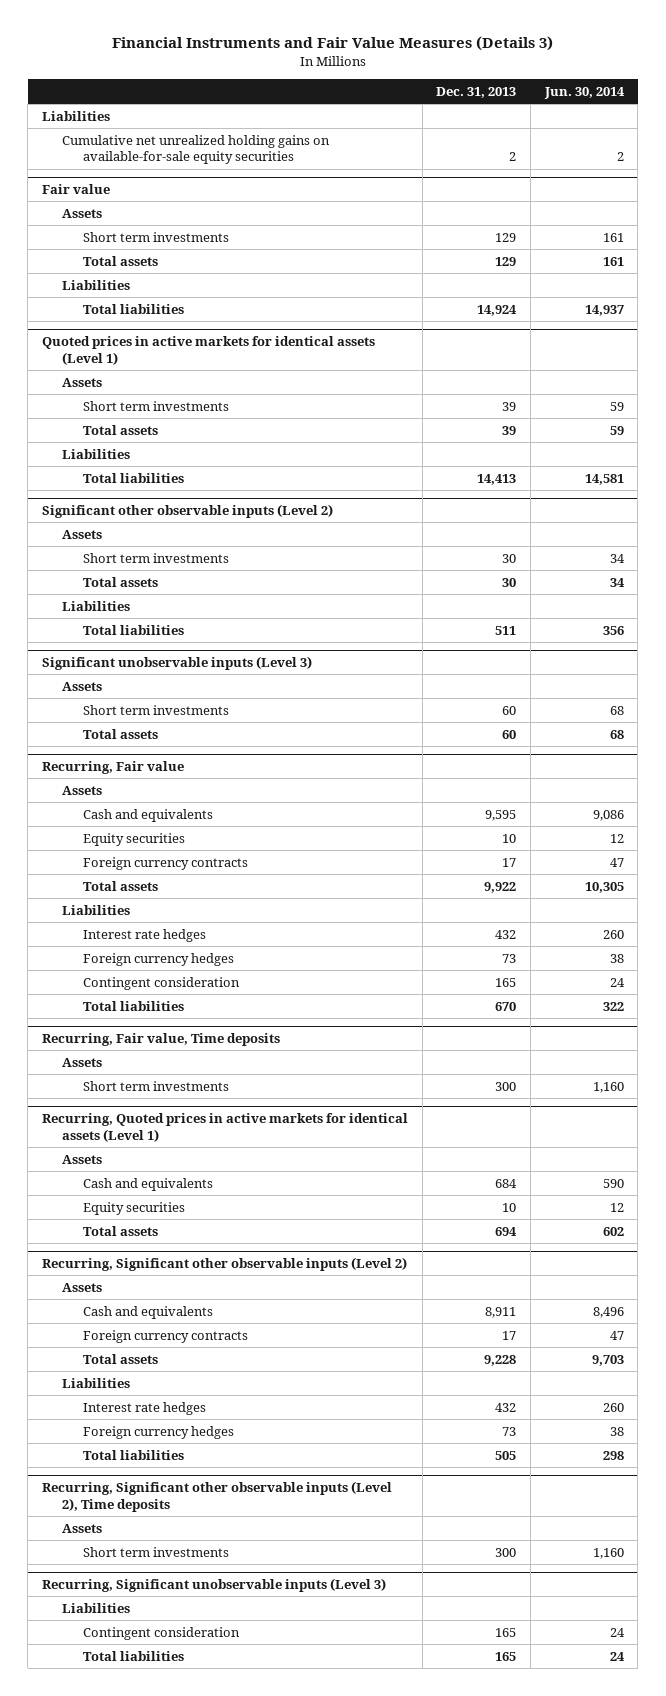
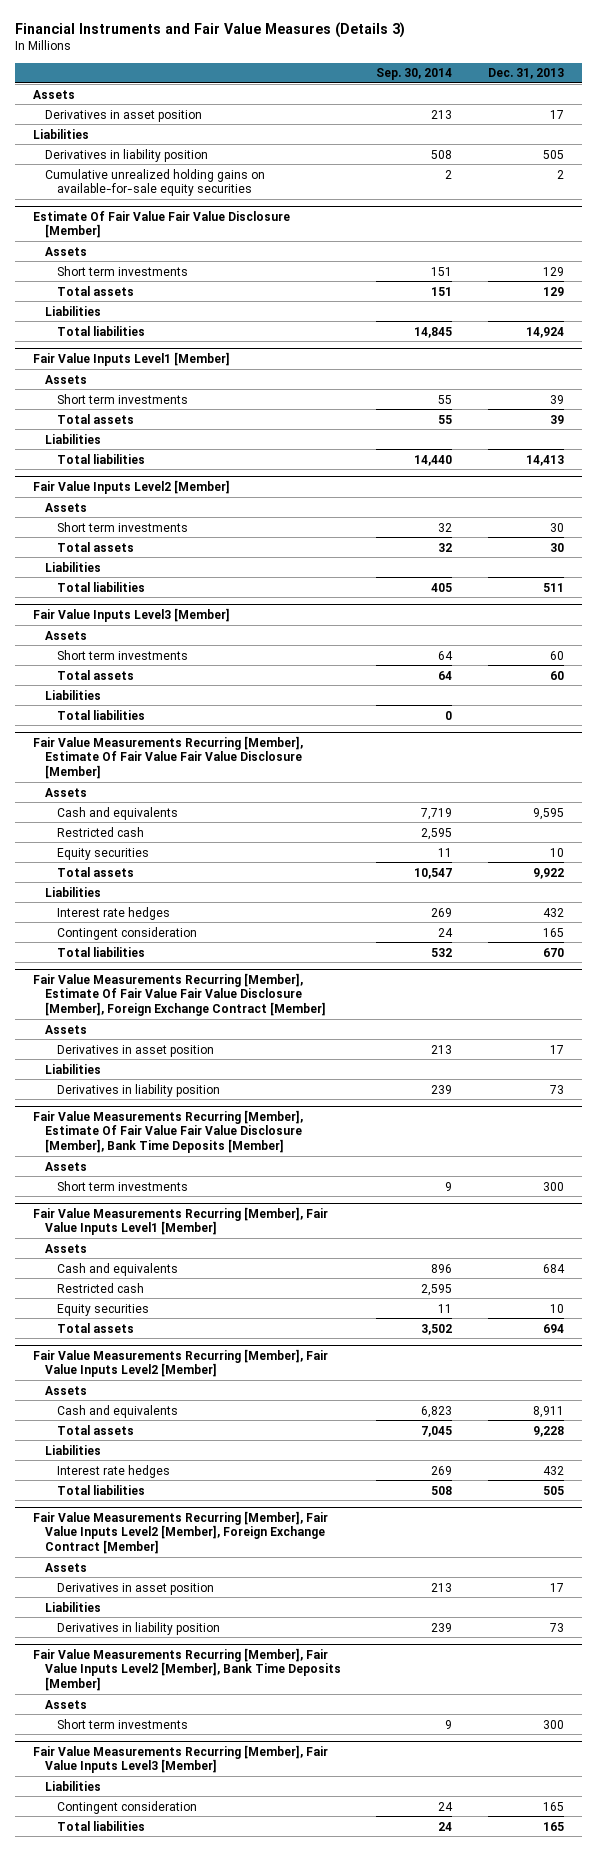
[543,86,625,99] Jun. 30, 2014 -> none
none -> [376,68,453,81] Sep. 30, 2014
none -> [32,89,75,99] Assets
none -> [44,109,202,122] Derivatives in asset position
[42,184,111,195] Fair value -> none
none -> [44,148,208,162] Derivatives in liability position
[62,134,331,165] Cumulative net unrealized holding gains on available-for-sale equity securities -> [44,168,265,197] Cumulative unrealized holding gains on available-for-sale equity securities
none -> [32,210,290,239] Estimate Of Fair Value Fair Value Disclosure [Member]
[42,336,376,365] Quoted prices in active markets for identical assets (Level 1) -> none
none -> [32,351,230,366] Fair Value Inputs Level1 [Member]
[42,504,334,519] Significant other observable inputs (Level 2) -> none
none -> [32,479,230,494] Fair Value Inputs Level2 [Member]
[42,656,313,671] Significant unobservable inputs (Level 3) -> none
none -> [32,607,230,622] Fair Value Inputs Level3 [Member]
[42,761,185,775] Recurring, Fair value -> none
none -> [44,689,101,700] Liabilities
none -> [56,709,145,720] Total liabilities
none -> [32,735,303,779] Fair Value Measurements Recurring [Member], Estimate Of Fair Value Fair Value Disclosure [Member]
none -> [56,826,144,837] Restricted cash
[82,856,248,870] Foreign currency contracts -> none
[82,952,234,966] Foreign currency hedges -> none
[42,1033,281,1047] Recurring, Fair value, Time deposits -> none
none -> [32,972,326,1016] Fair Value Measurements Recurring [Member], Estimate Of Fair Value Fair Value Disclosure [Member], Foreign Exchange Contract [Member]
none -> [56,1044,214,1057] Derivatives in asset position
none -> [44,1063,101,1074] Liabilities
none -> [56,1083,220,1097] Derivatives in liability position
none -> [32,1109,303,1153] Fair Value Measurements Recurring [Member], Estimate Of Fair Value Fair Value Disclosure [Member], Bank Time Deposits [Member]
none -> [44,1161,87,1171] Assets
[42,1113,409,1142] Recurring, Quoted prices in active markets for identical assets (Level 1) -> none
none -> [32,1206,328,1236] Fair Value Measurements Recurring [Member], Fair Value Inputs Level1 [Member]
none -> [56,1282,144,1293] Restricted cash
[42,1257,408,1272] Recurring, Significant other observable inputs (Level 2) -> none
none -> [32,1348,328,1378] Fair Value Measurements Recurring [Member], Fair Value Inputs Level2 [Member]
[82,1329,248,1343] Foreign currency contracts -> none
[82,1425,234,1439] Foreign currency hedges -> none
[42,1481,393,1512] Recurring, Significant other observable inputs (Level 2), Time deposits -> none
none -> [32,1510,328,1554] Fair Value Measurements Recurring [Member], Fair Value Inputs Level2 [Member], Foreign Exchange Contract [Member]
none -> [56,1582,214,1595] Derivatives in asset position
none -> [44,1601,101,1612] Liabilities
none -> [56,1621,220,1635] Derivatives in liability position
none -> [32,1647,341,1691] Fair Value Measurements Recurring [Member], Fair Value Inputs Level2 [Member], Bank Time Deposits [Member]
none -> [44,1699,87,1709] Assets
[42,1578,387,1593] Recurring, Significant unobservable inputs (Level 3) -> none
none -> [32,1744,328,1774] Fair Value Measurements Recurring [Member], Fair Value Inputs Level3 [Member]

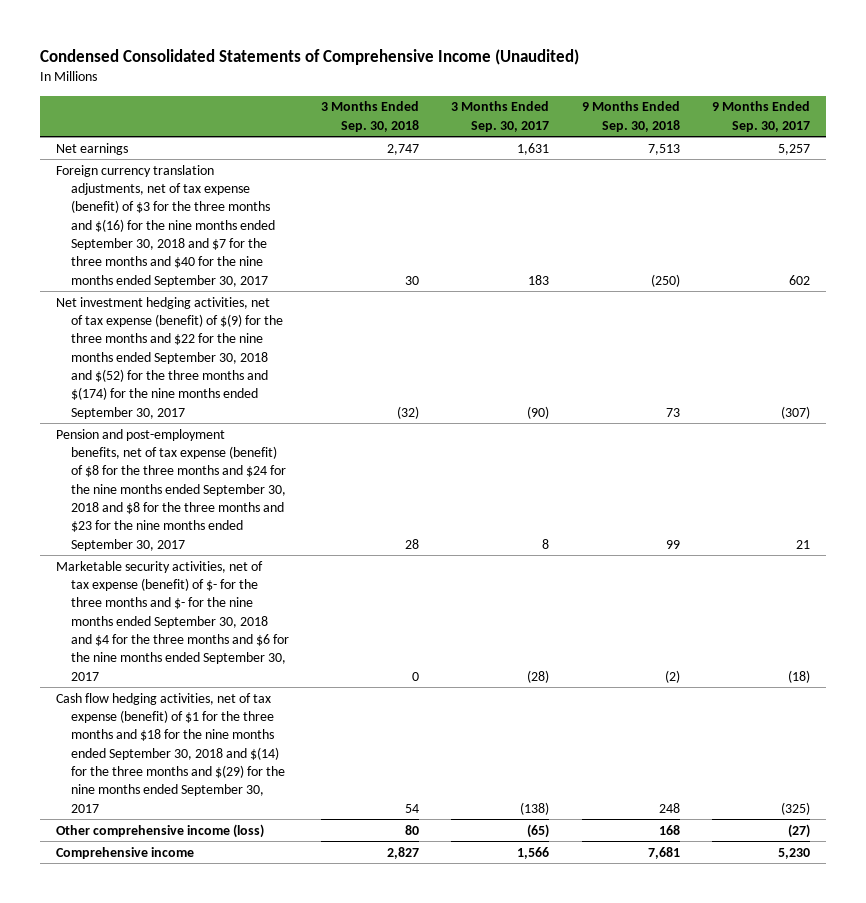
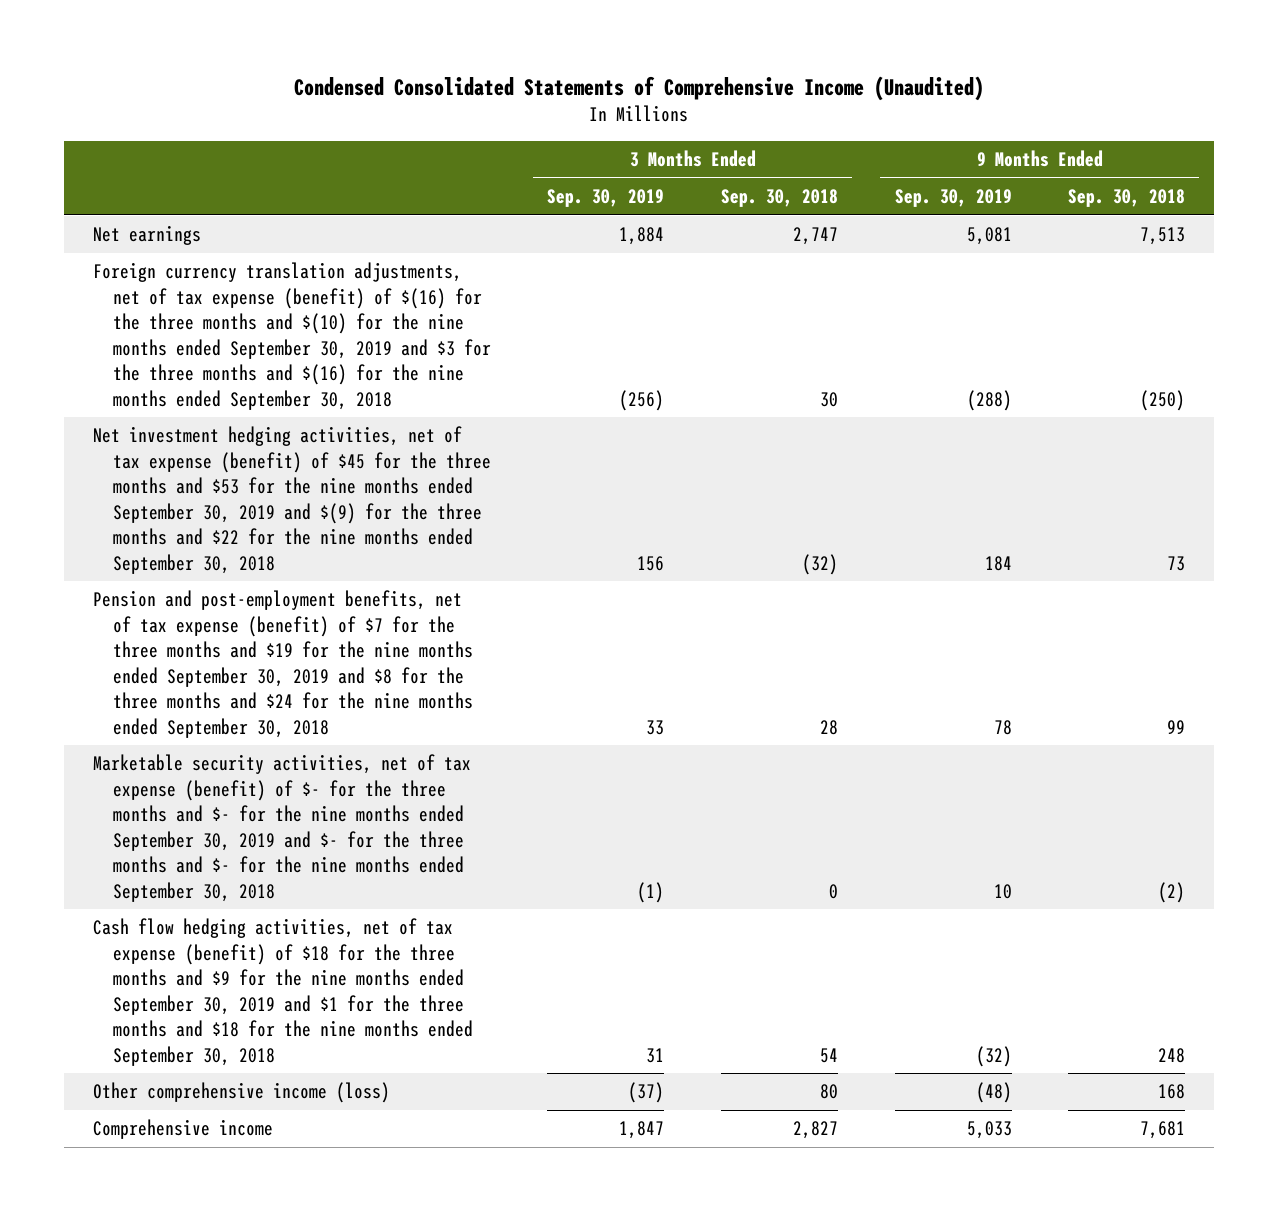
[451,101,550,132] 3 Months Ended Sep. 30, 2017 -> none
[712,101,811,132] 9 Months Ended Sep. 30, 2017 -> none
none -> [547,189,665,208] Sep. 30, 2019
none -> [894,189,1012,208] Sep. 30, 2019
[56,164,275,287] Foreign currency translation adjustments, net of tax expense (benefit) of $3 for the three months and $(16) for the nine months ended September 30, 2018 and $7 for the three months and $40 for the nine months ended September 30, 2017 -> [92,262,491,410] Foreign currency translation adjustments, net of tax expense (benefit) of $(16) for the three months and $(10) for the nine months ended September 30, 2019 and $3 for the three months and $(16) for the nine months ended September 30, 2018
[56,296,283,419] Net investment hedging activities, net of tax expense (benefit) of $(9) for the three months and $22 for the nine months ended September 30, 2018 and $(52) for the three months and $(174) for the nine months ended September 30, 2017 -> [92,426,491,574] Net investment hedging activities, net of tax expense (benefit) of $45 for the three months and $53 for the nine months ended September 30, 2019 and $(9) for the three months and $22 for the nine months ended September 30, 2018
[56,428,286,551] Pension and post-employment benefits, net of tax expense (benefit) of $8 for the three months and $24 for the nine months ended September 30, 2018 and $8 for the three months and $23 for the nine months ended September 30, 2017 -> [92,590,473,738] Pension and post-employment benefits, net of tax expense (benefit) of $7 for the three months and $19 for the nine months ended September 30, 2019 and $8 for the three months and $24 for the nine months ended September 30, 2018
[56,560,289,681] Marketable security activities, net of tax expense (benefit) of $- for the three months and $- for the nine months ended September 30, 2018 and $4 for the three months and $6 for the nine months ended September 30, 2017 -> [92,754,471,902] Marketable security activities, net of tax expense (benefit) of $- for the three months and $- for the nine months ended September 30, 2019 and $- for the three months and $- for the nine months ended September 30, 2018
[56,692,285,813] Cash flow hedging activities, net of tax expense (benefit) of $1 for the three months and $18 for the nine months ended September 30, 2018 and $(14) for the three months and $(29) for the nine months ended September 30, 2017 -> [92,918,473,1066] Cash flow hedging activities, net of tax expense (benefit) of $18 for the three months and $9 for the nine months ended September 30, 2019 and $1 for the three months and $18 for the nine months ended September 30, 2018

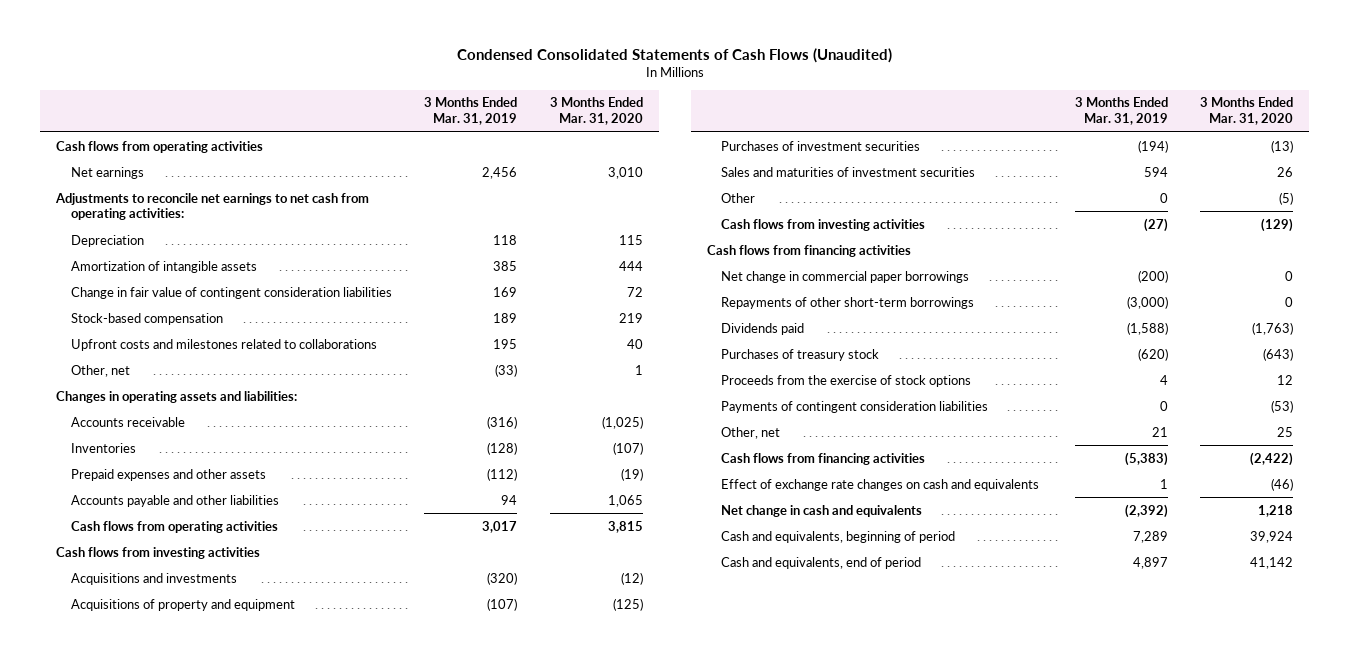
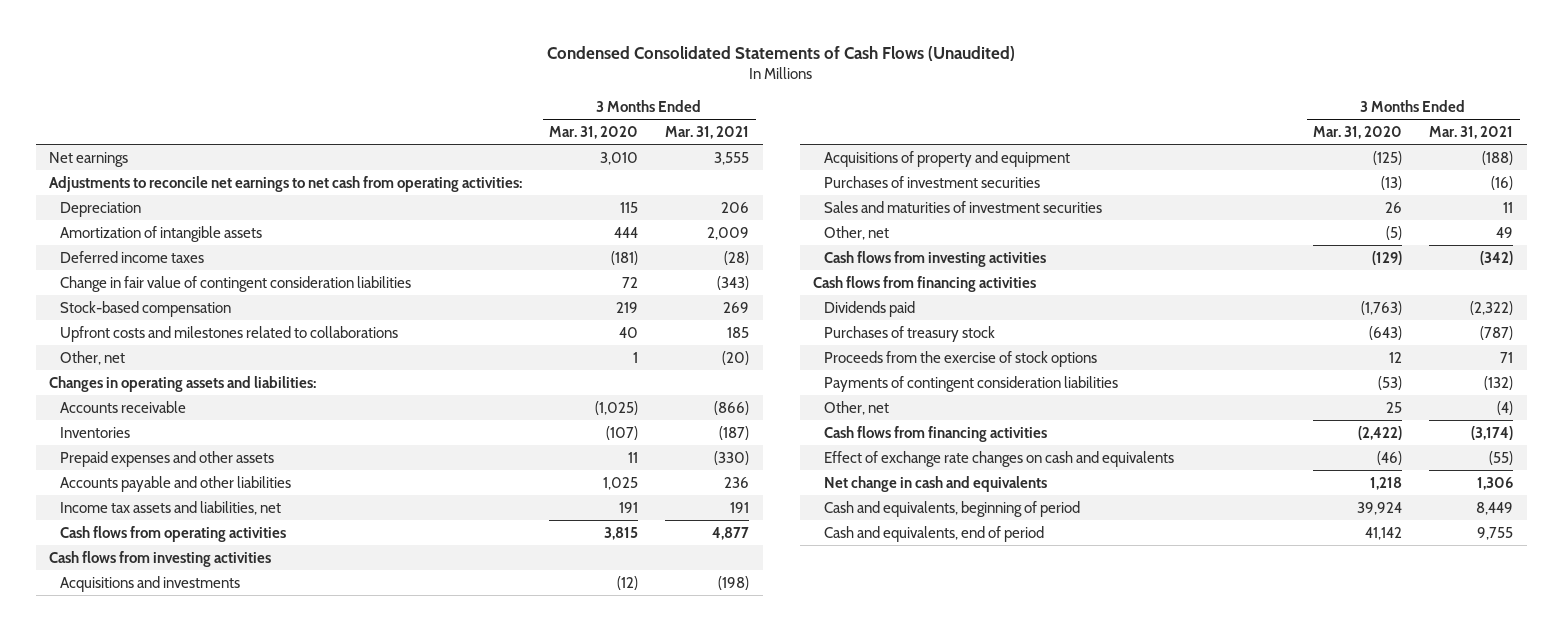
[424,97,518,126] 3 Months Ended Mar. 31, 2019 -> none
none -> [665,125,750,139] Mar. 31, 2021
[56,140,264,153] Cash flows from operating activities -> none
none -> [59,250,204,263] Deferred income taxes
[620,467,643,481] (19) -> [628,451,639,463] 11
[607,494,643,507] 1,065 -> [603,476,639,490] 1,025
none -> [59,500,281,515] Income tax assets and liabilities, net
[721,192,756,203] Other -> [824,225,890,240] Other, net
[721,270,970,283] Net change in commercial paper borrowings -> none
[721,296,975,309] Repayments of other short-term borrowings -> none

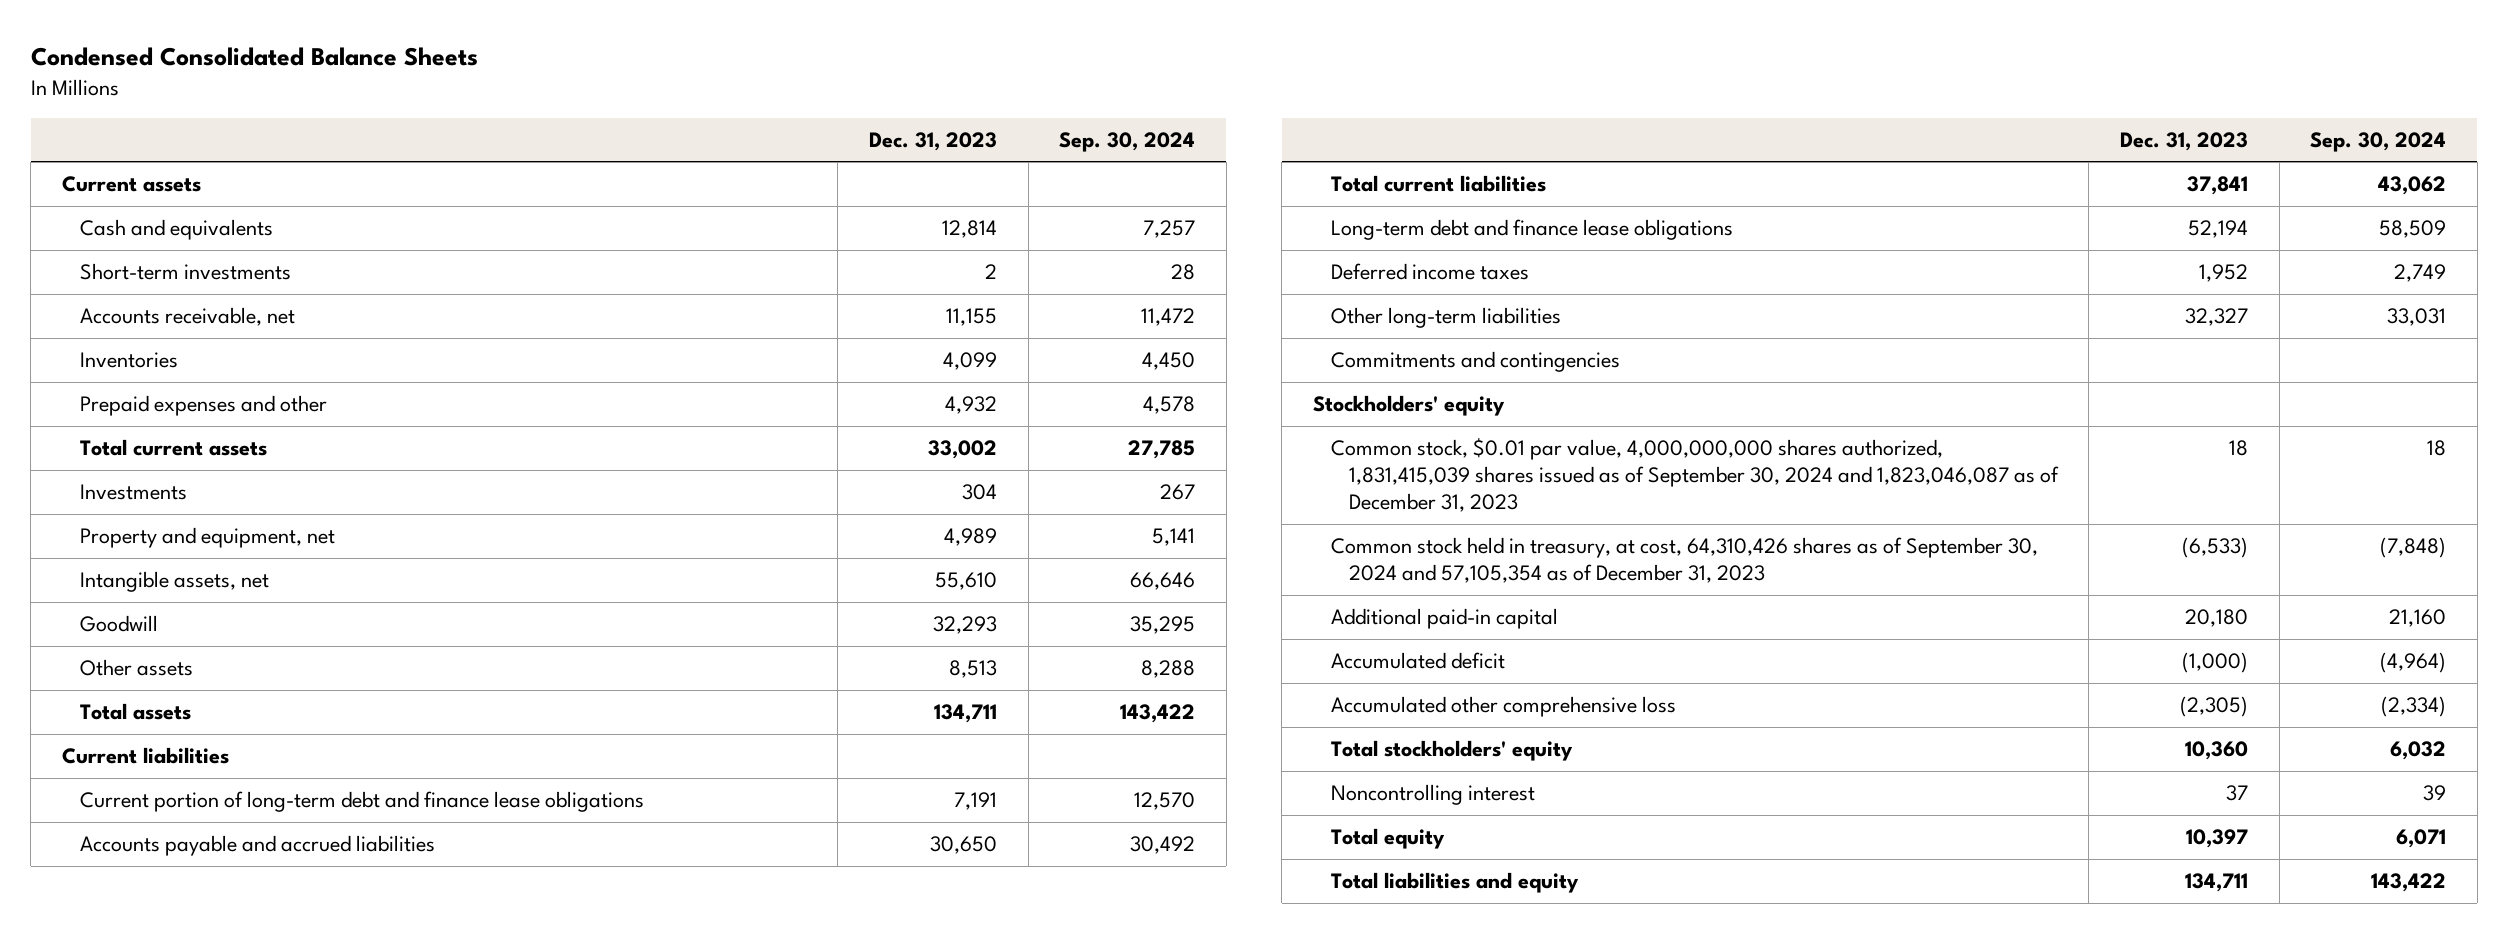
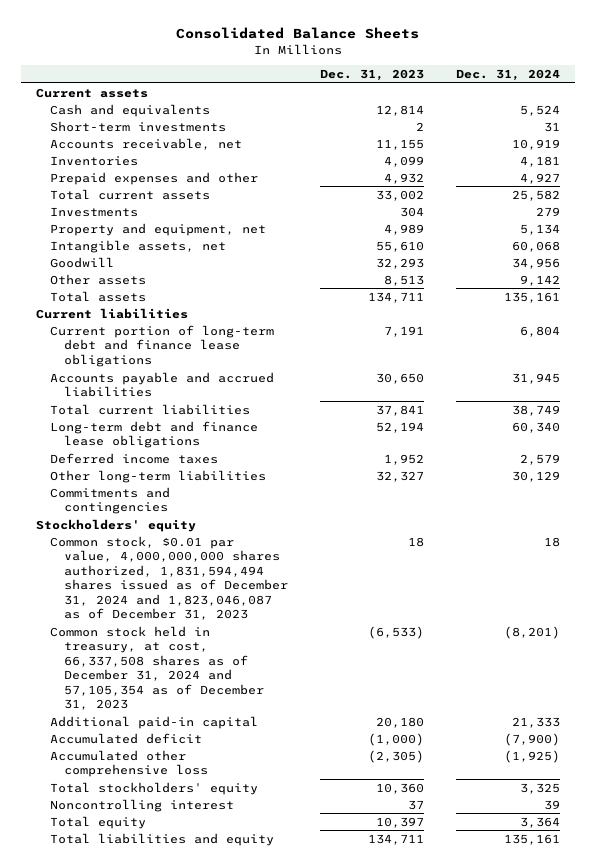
[30,47,478,67] Condensed Consolidated Balance Sheets -> [176,27,420,40] Consolidated Balance Sheets
[1059,131,1196,152] Sep. 30, 2024 -> none
none -> [455,69,560,82] Dec. 31, 2024
[1330,438,2059,513] Common stock, $0.01 par value, 4,000,000,000 shares authorized, 1,831,415,039 shares issued as of September 30, 2024 and 1,823,046,087 as of December 31, 2023 -> [50,535,289,621] Common stock, $0.01 par value, 4,000,000,000 shares authorized, 1,831,594,494 shares issued as of December 31, 2024 and 1,823,046,087 as of December 31, 2023
[1330,537,2038,584] Common stock held in treasury, at cost, 64,310,426 shares as of September 30, 2024 and 57,105,354 as of December 31, 2023 -> [50,625,265,711] Common stock held in treasury, at cost, 66,337,508 shares as of December 31, 2024 and 57,105,354 as of December 31, 2023

